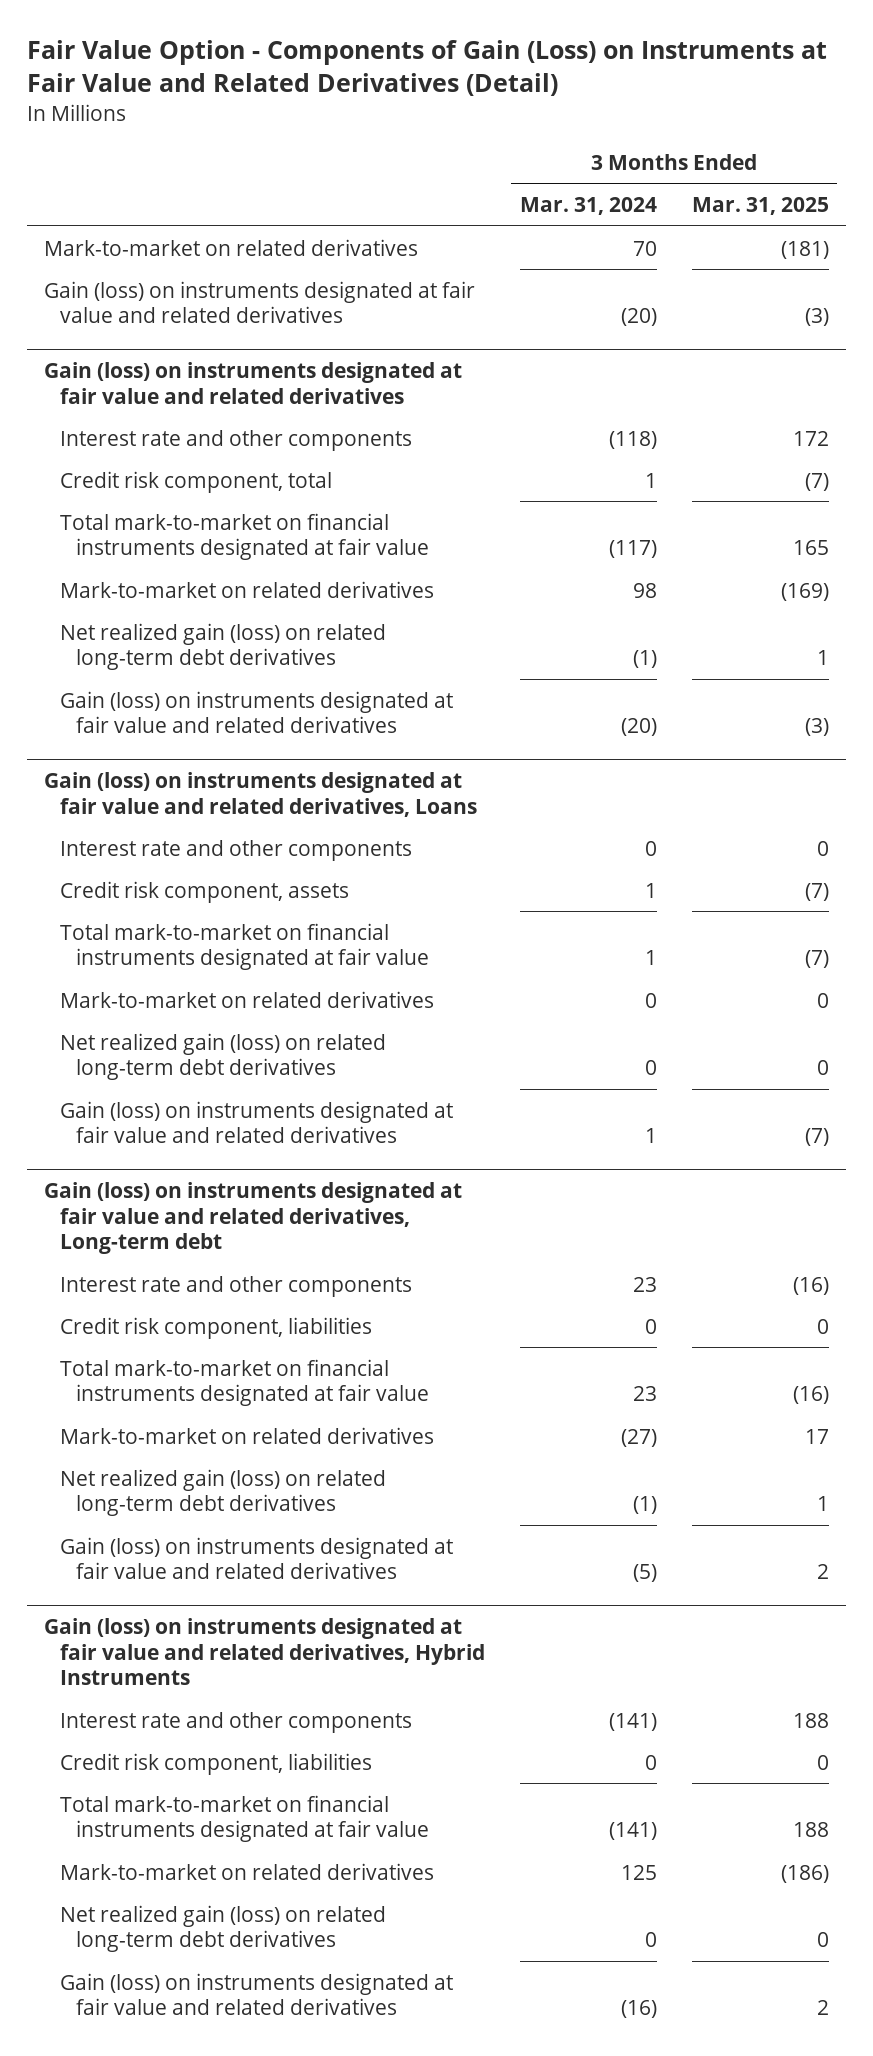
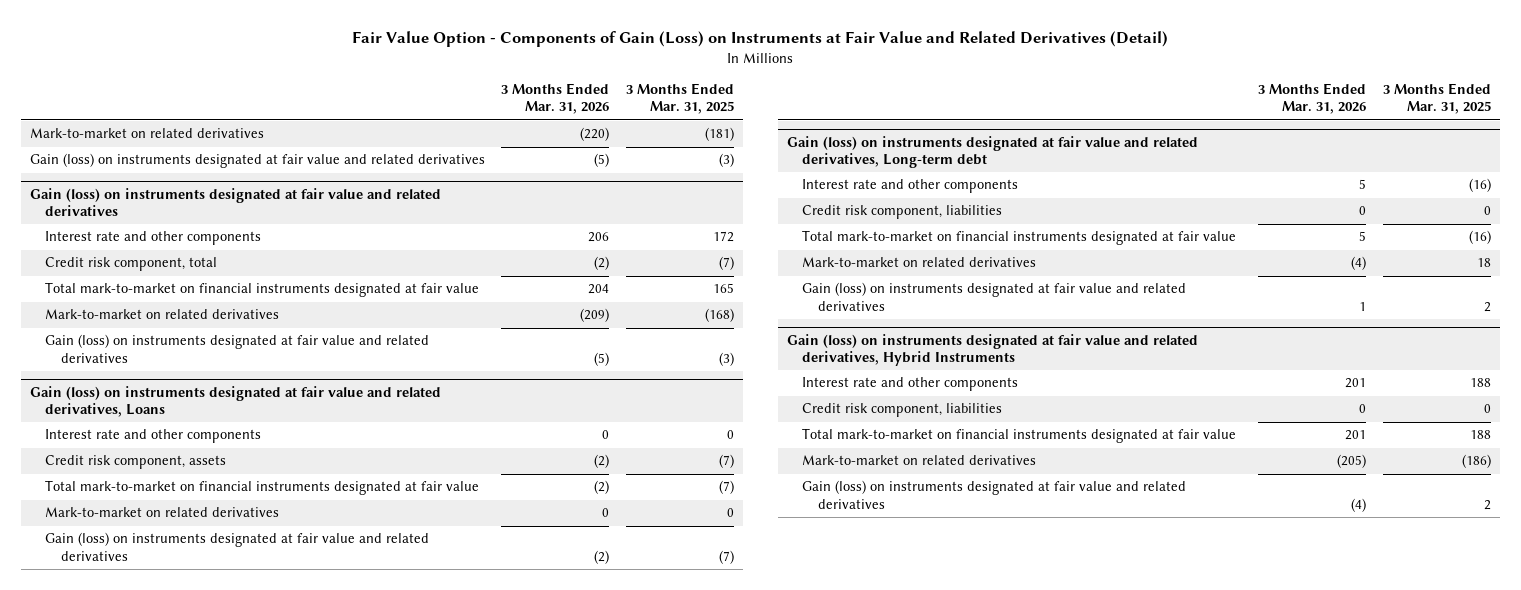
[519,197,657,216] Mar. 31, 2024 -> none
none -> [501,83,610,115] 3 Months Ended Mar. 31, 2026
[59,622,386,671] Net realized gain (loss) on related long-term debt derivatives -> none
[780,582,829,601] (169) -> [705,308,735,323] (168)
[59,1032,386,1081] Net realized gain (loss) on related long-term debt derivatives -> none
[59,1468,386,1517] Net realized gain (loss) on related long-term debt derivatives -> none
[804,1428,829,1444] 17 -> [1477,258,1492,268] 18
[59,1904,386,1953] Net realized gain (loss) on related long-term debt derivatives -> none

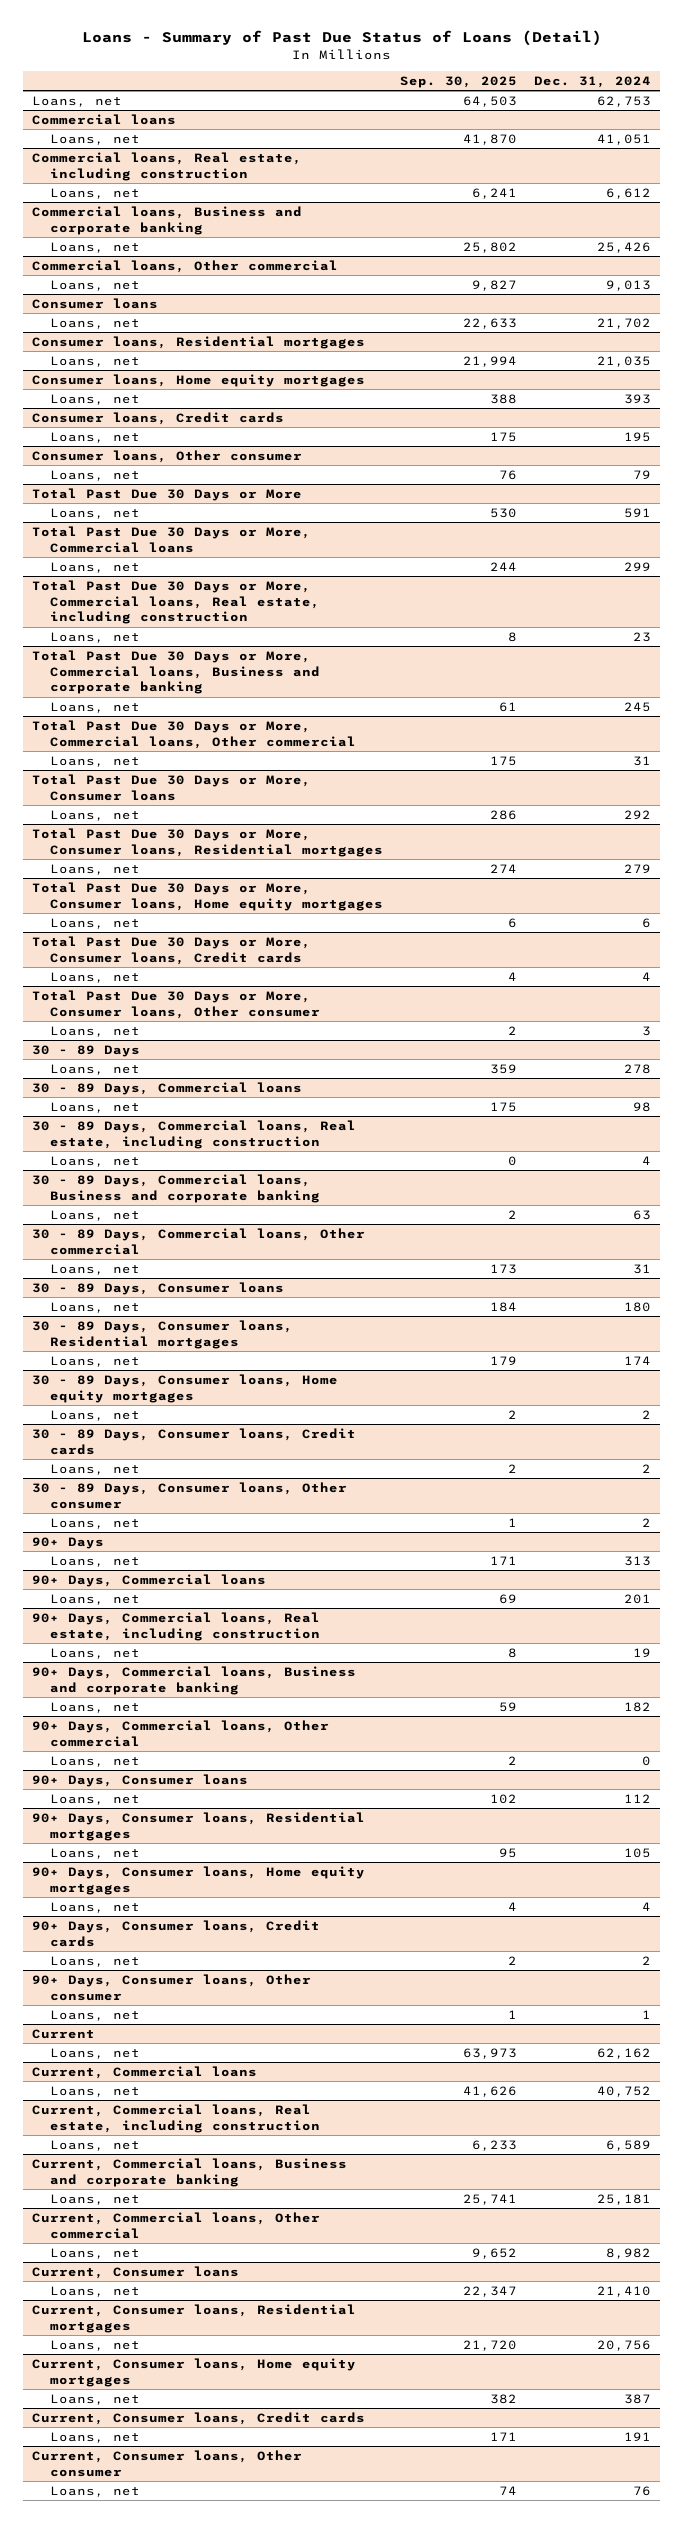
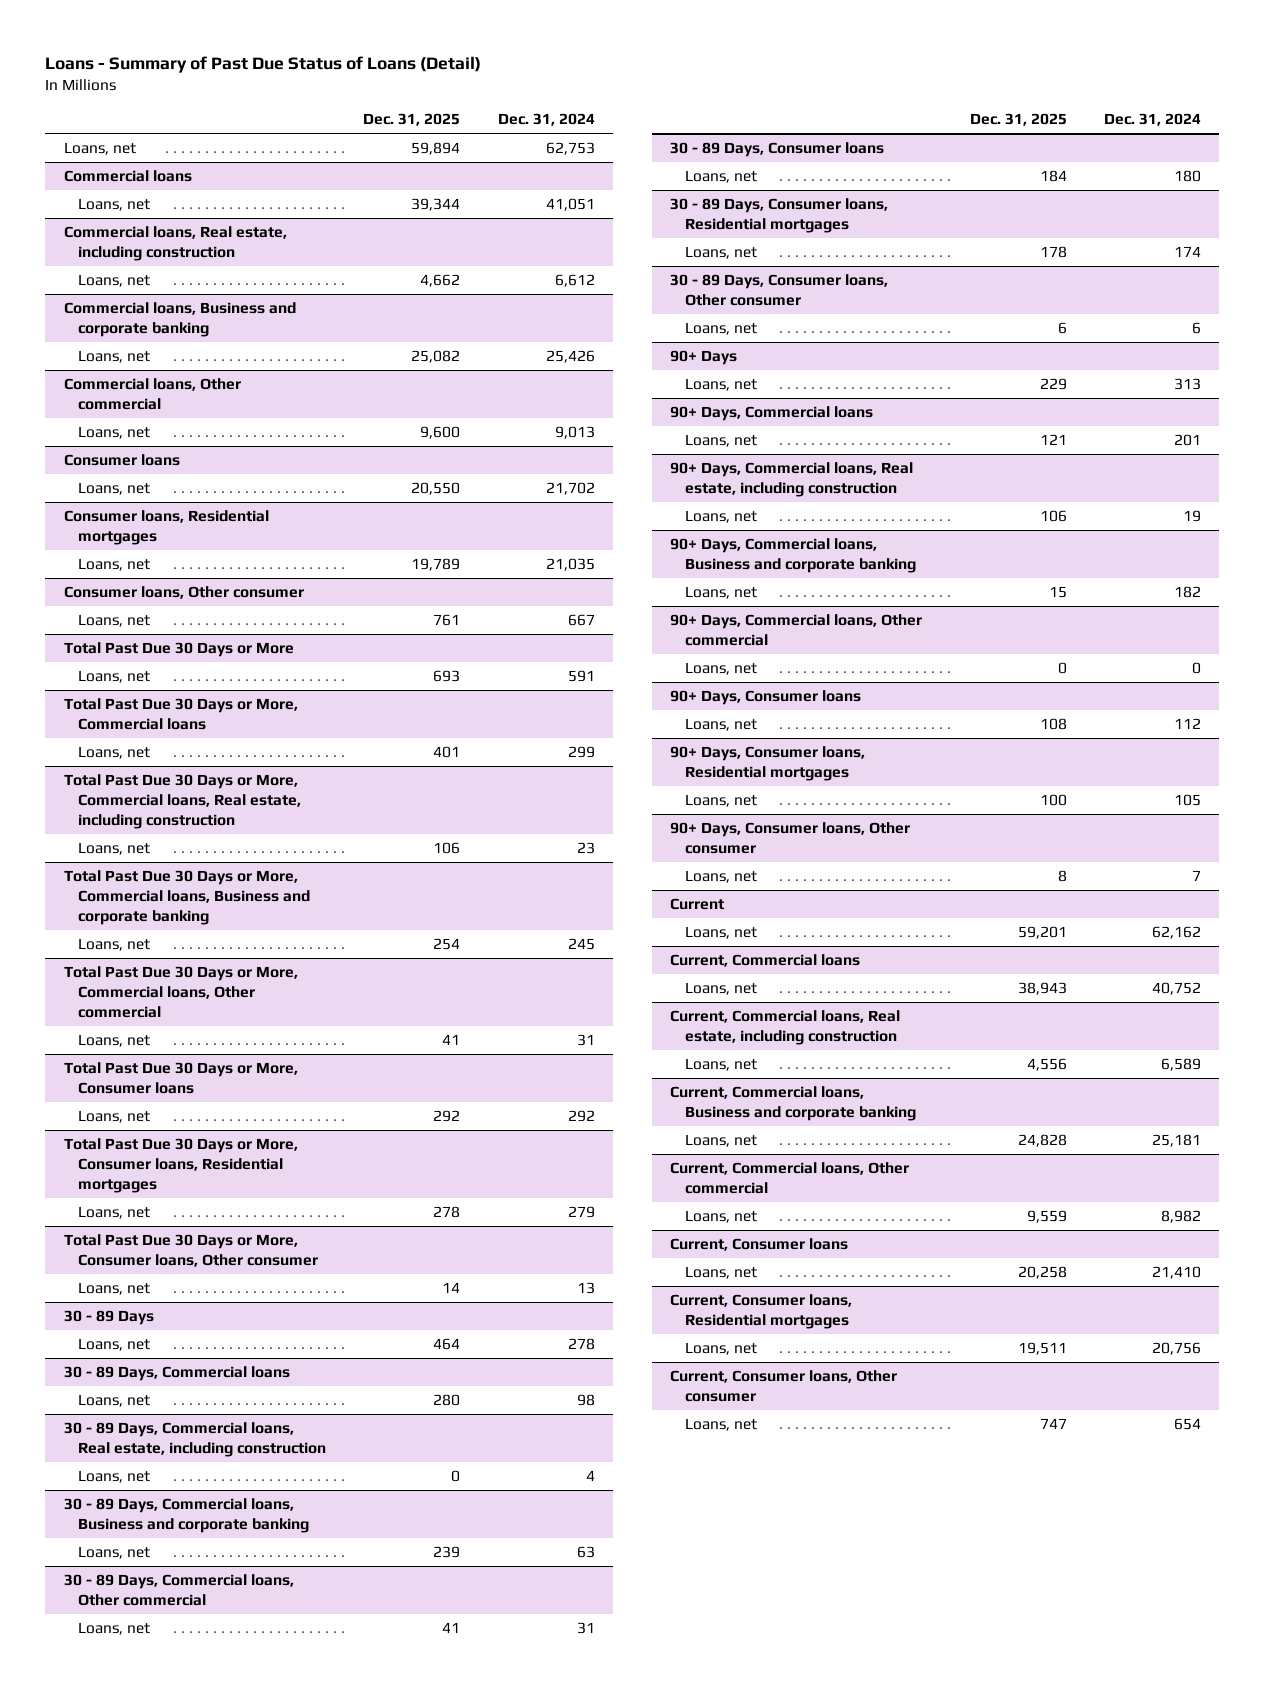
[400,75,518,88] Sep. 30, 2025 -> none
none -> [363,113,461,127] Dec. 31, 2025
[31,373,365,387] Consumer loans, Home equity mortgages -> none
[49,393,140,405] Loans, net -> none
[31,411,284,425] Consumer loans, Credit cards -> none
[49,431,140,443] Loans, net -> none
[633,469,652,479] 79 -> [567,614,595,627] 667
[31,881,383,911] Total Past Due 30 Days or More, Consumer loans, Home equity mortgages -> none
[49,917,140,929] Loans, net -> none
[31,935,311,965] Total Past Due 30 Days or More, Consumer loans, Credit cards -> none
[49,971,140,983] Loans, net -> none
[642,1025,652,1036] 3 -> [576,1282,595,1295] 13
[31,1373,338,1403] 30 - 89 Days, Consumer loans, Home equity mortgages -> none
[49,1409,140,1421] Loans, net -> none
[31,1427,356,1455] 30 - 89 Days, Consumer loans, Credit cards -> none
[49,1463,140,1475] Loans, net -> none
[642,1517,652,1527] 2 -> [1191,322,1201,335] 6
[31,1865,365,1895] 90+ Days, Consumer loans, Home equity mortgages -> none
[49,1901,140,1913] Loans, net -> none
[31,1919,320,1947] 90+ Days, Consumer loans, Credit cards -> none
[49,1955,140,1967] Loans, net -> none
[642,2009,652,2019] 1 -> [1191,870,1201,882] 7
[31,2357,356,2387] Current, Consumer loans, Home equity mortgages -> none
[49,2393,140,2405] Loans, net -> none
[31,2411,365,2425] Current, Consumer loans, Credit cards -> none
[49,2431,140,2443] Loans, net -> none
[633,2485,652,2496] 76 -> [1173,1418,1201,1431] 654

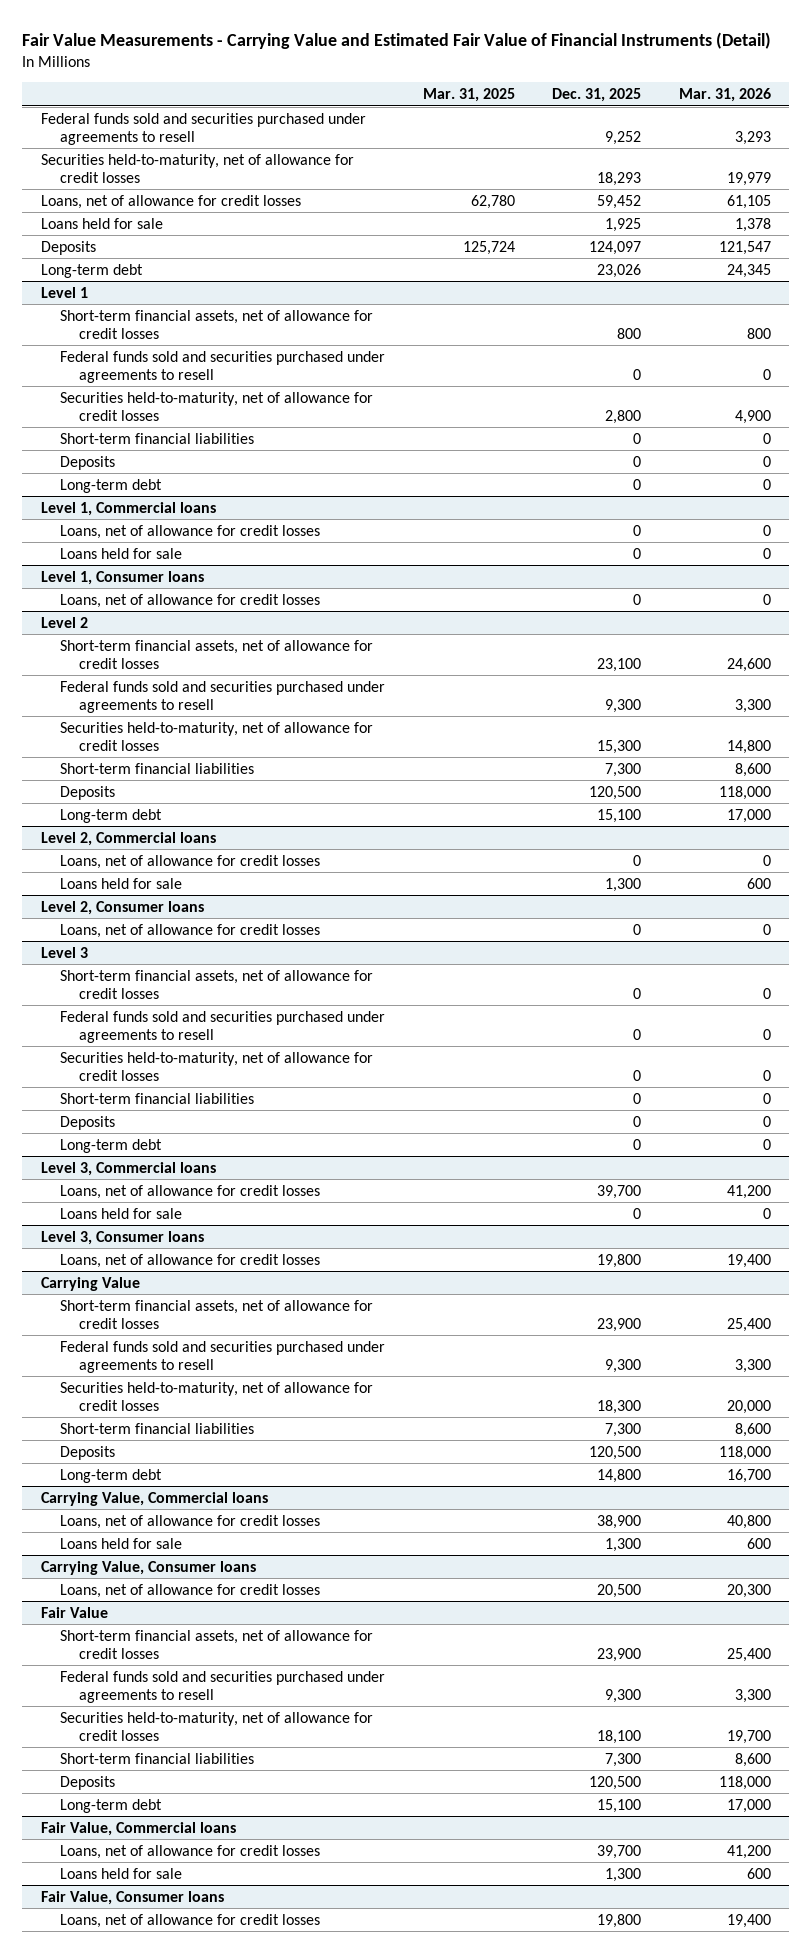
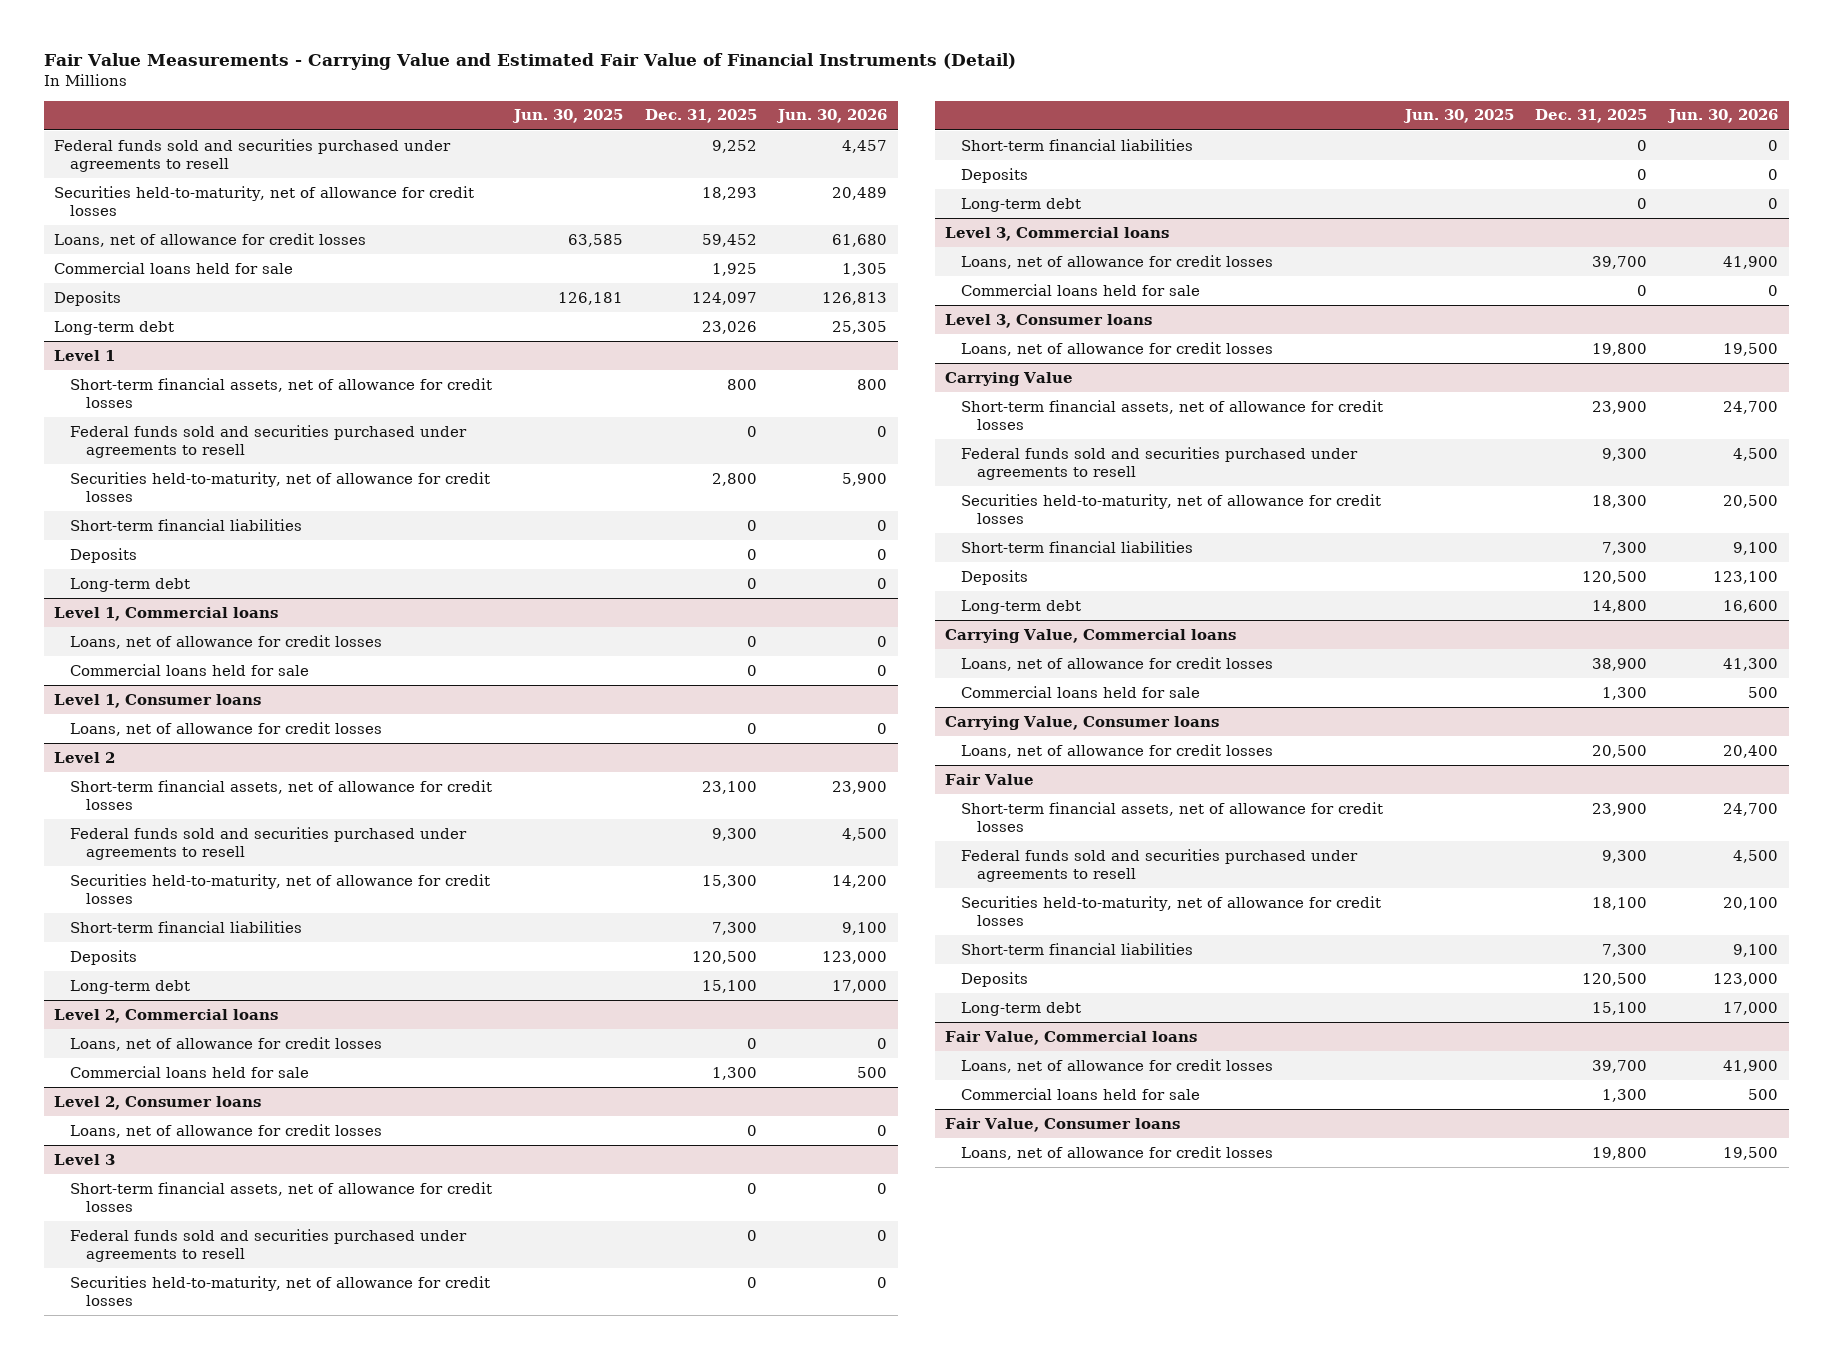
[422,88,515,103] Mar. 31, 2025 -> none
[678,88,771,103] Mar. 31, 2026 -> none
none -> [511,109,623,124] Jun. 30, 2025
none -> [776,109,888,124] Jun. 30, 2026
[41,217,164,229] Loans held for sale -> [54,261,294,274] Commercial loans held for sale
[60,547,183,559] Loans held for sale -> [70,663,310,676] Commercial loans held for sale
[60,877,183,889] Loans held for sale -> [70,1065,310,1078] Commercial loans held for sale
[60,1207,183,1219] Loans held for sale -> [961,283,1201,296] Commercial loans held for sale
[60,1537,183,1549] Loans held for sale -> [961,685,1201,698] Commercial loans held for sale
[60,1867,183,1879] Loans held for sale -> [961,1087,1201,1100] Commercial loans held for sale

